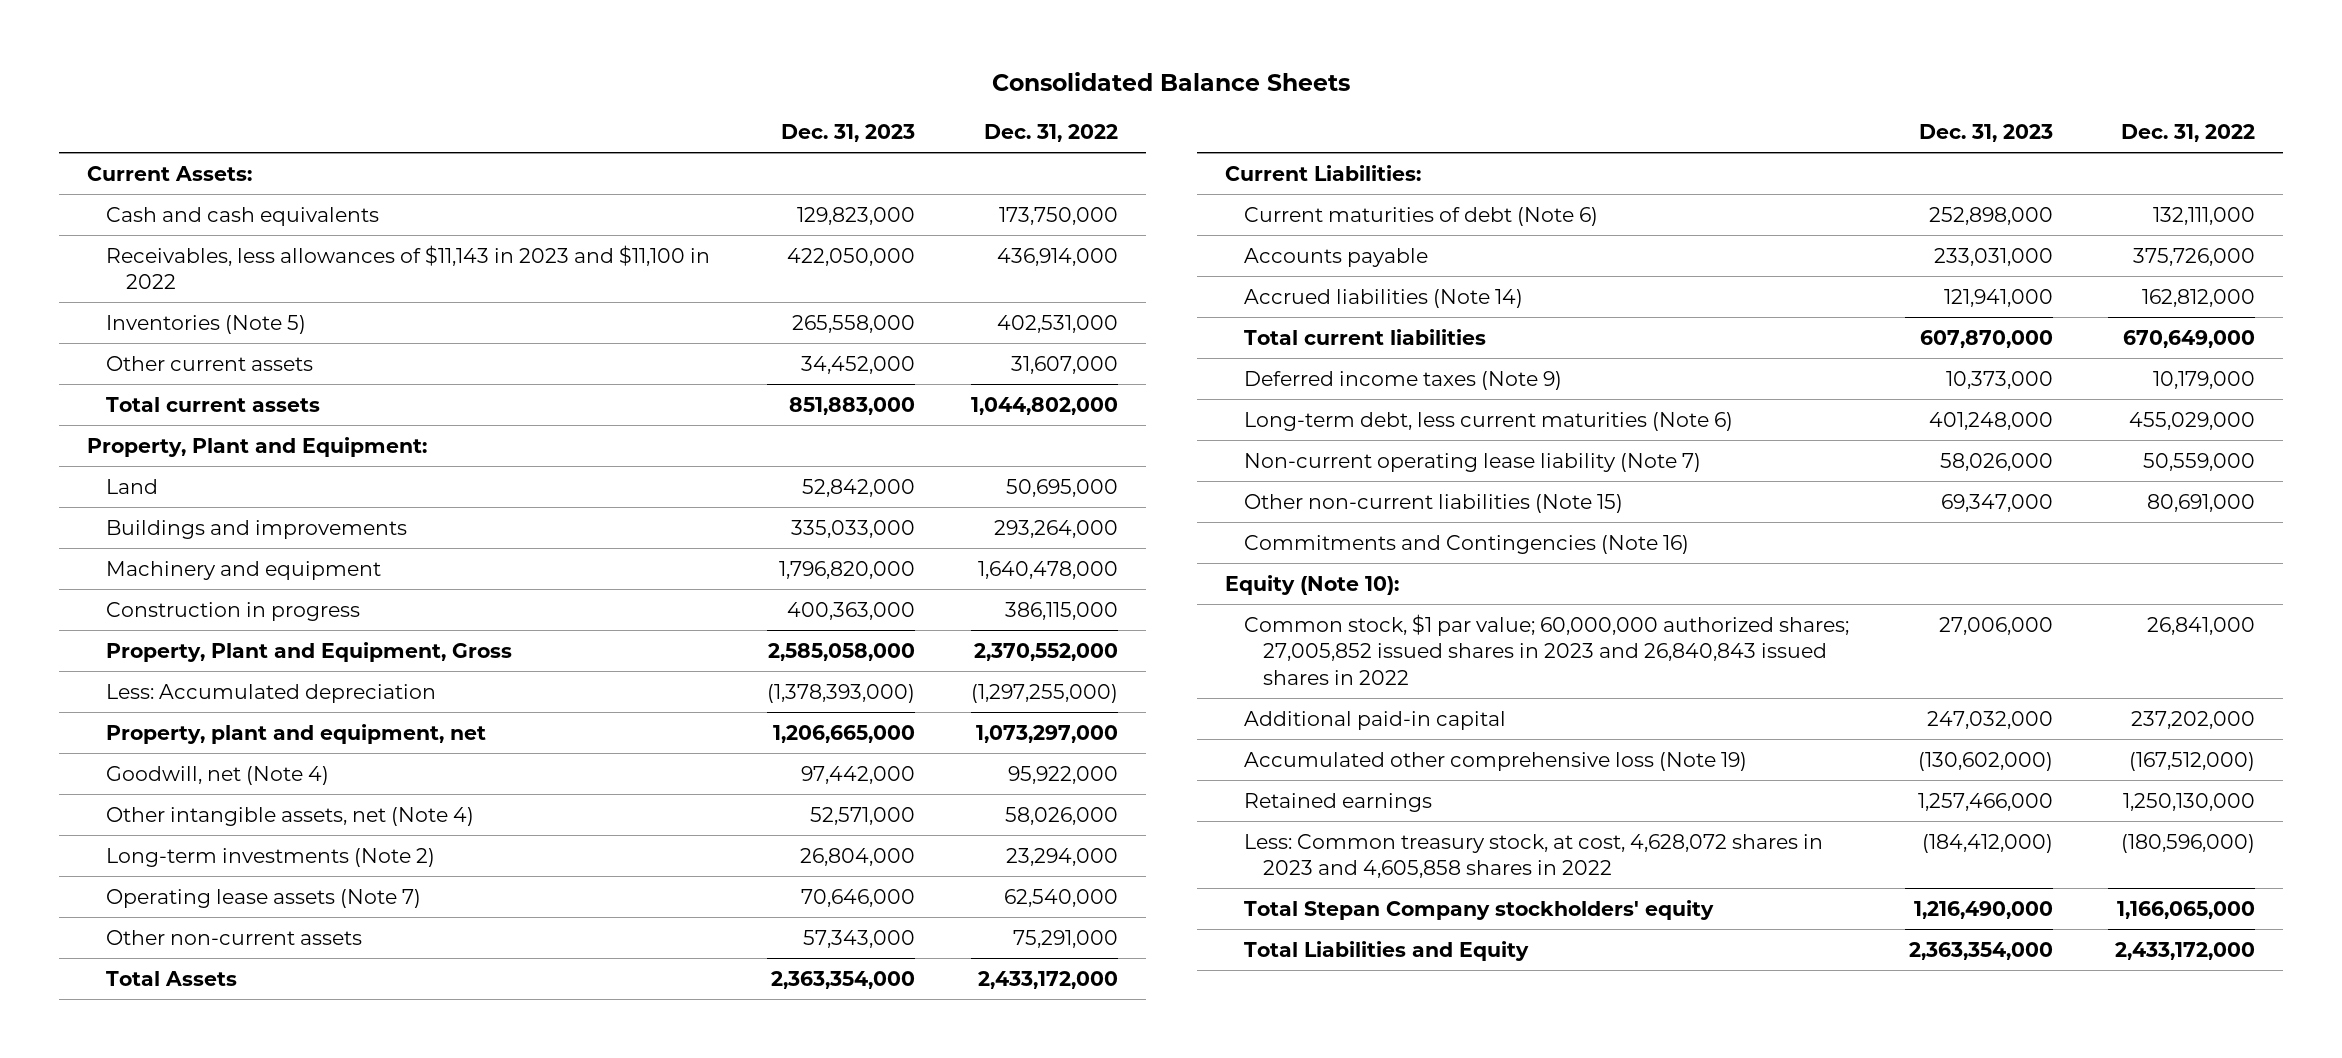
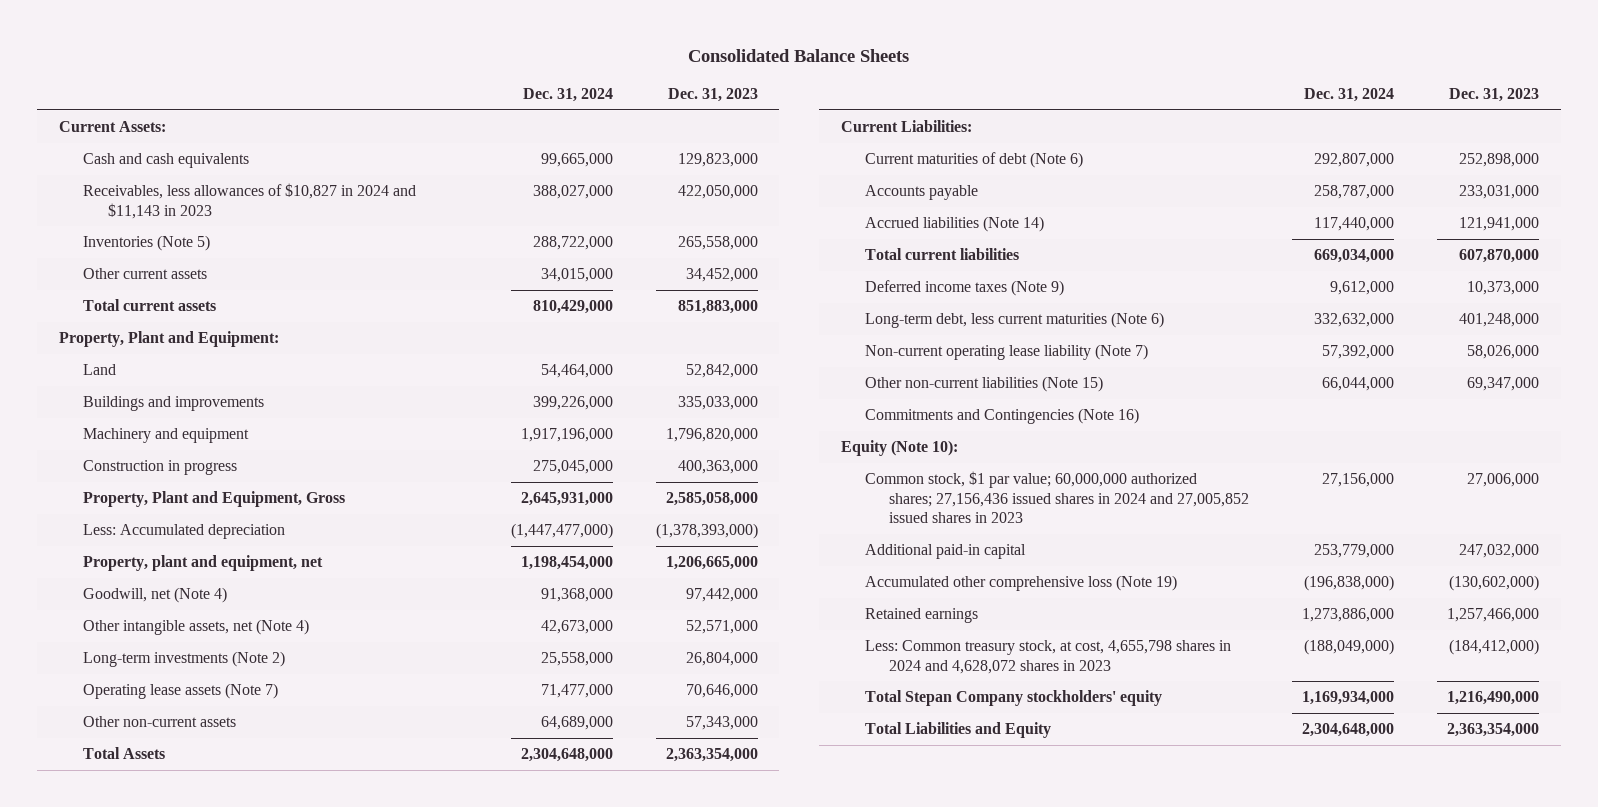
[983,123,1118,142] Dec. 31, 2022 -> none
none -> [522,88,613,103] Dec. 31, 2024
[106,244,711,290] Receivables, less allowances of $11,143 in 2023 and $11,100 in 2022 -> [83,183,417,219] Receivables, less allowances of $10,827 in 2024 and $11,143 in 2023
[1243,613,1849,685] Common stock, $1 par value; 60,000,000 authorized shares; 27,005,852 issued shares in 2023 and 26,840,843 issued shares in 2022 -> [864,471,1250,523] Common stock, $1 par value; 60,000,000 authorized shares; 27,156,436 issued shares in 2024 and 27,005,852 issued shares in 2023
[1243,833,1823,879] Less: Common treasury stock, at cost, 4,628,072 shares in 2023 and 4,605,858 shares in 2022 -> [864,640,1231,674] Less: Common treasury stock, at cost, 4,655,798 shares in 2024 and 4,628,072 shares in 2023

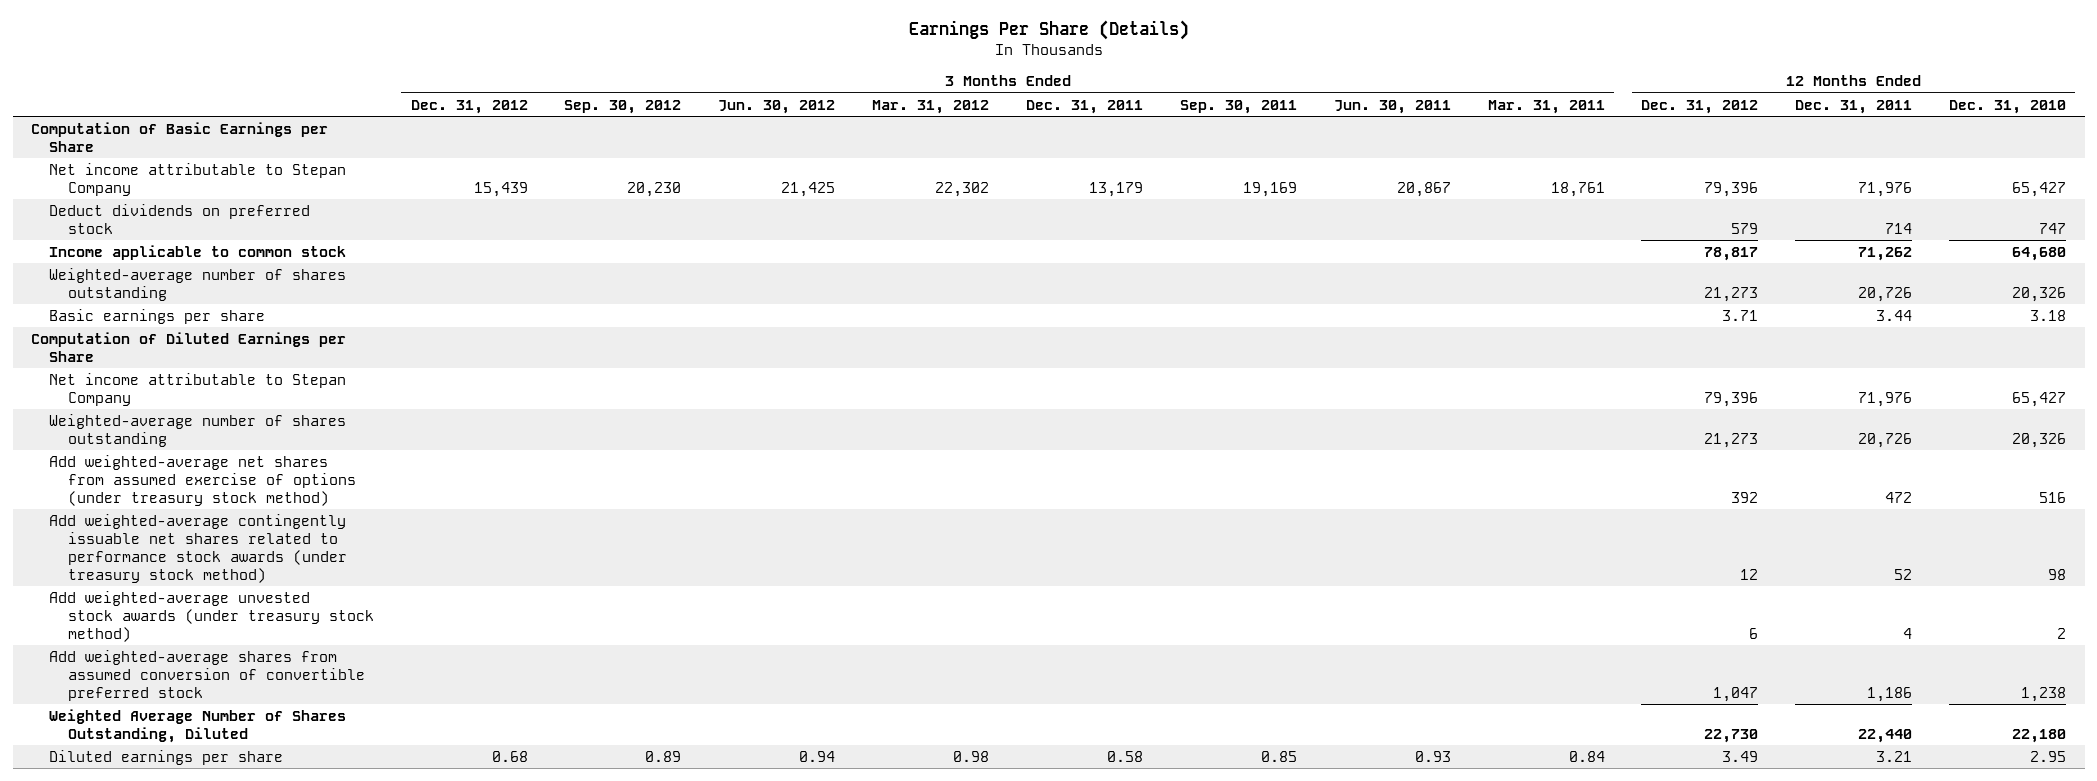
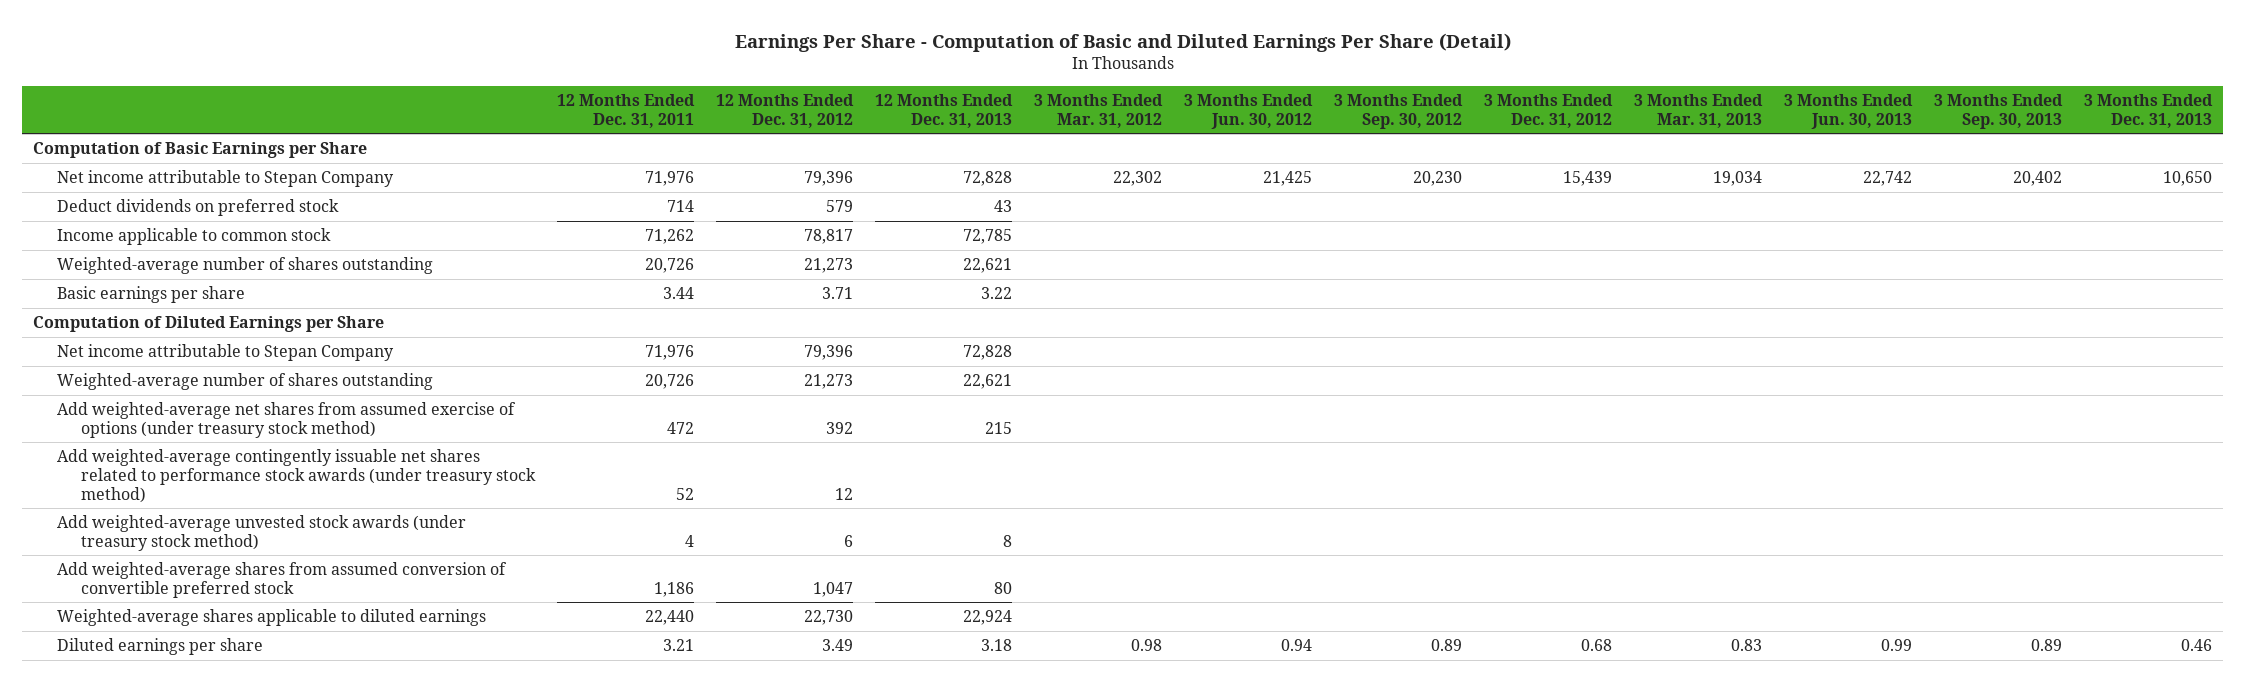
[908,20,1189,41] Earnings Per Share (Details) -> [734,32,1511,52] Earnings Per Share - Computation of Basic and Diluted Earnings Per Share (Detail)
[1026,99,1144,114] Dec. 31, 2011 -> none
[1179,99,1297,114] Sep. 30, 2011 -> none
[1333,99,1451,114] Jun. 30, 2011 -> none
[1487,99,1605,114] Mar. 31, 2011 -> none
[1949,99,2067,114] Dec. 31, 2010 -> none
none -> [874,93,1013,128] 12 Months Ended Dec. 31, 2013
none -> [1633,93,1763,128] 3 Months Ended Mar. 31, 2013
none -> [1783,93,1913,129] 3 Months Ended Jun. 30, 2013
none -> [1933,93,2063,129] 3 Months Ended Sep. 30, 2013
none -> [2083,93,2213,128] 3 Months Ended Dec. 31, 2013
[49,708,347,743] Weighted Average Number of Shares Outstanding, Diluted -> [57,609,487,627] Weighted-average shares applicable to diluted earnings

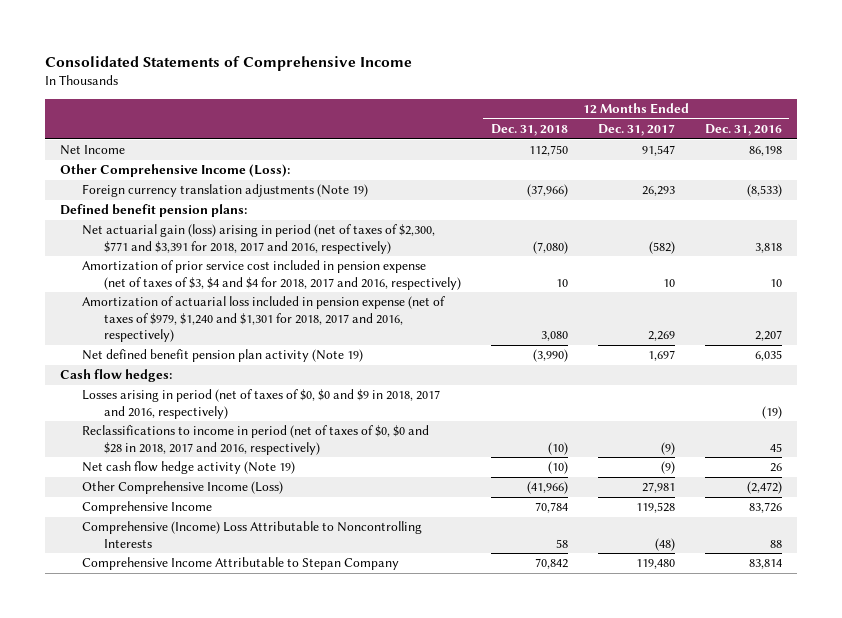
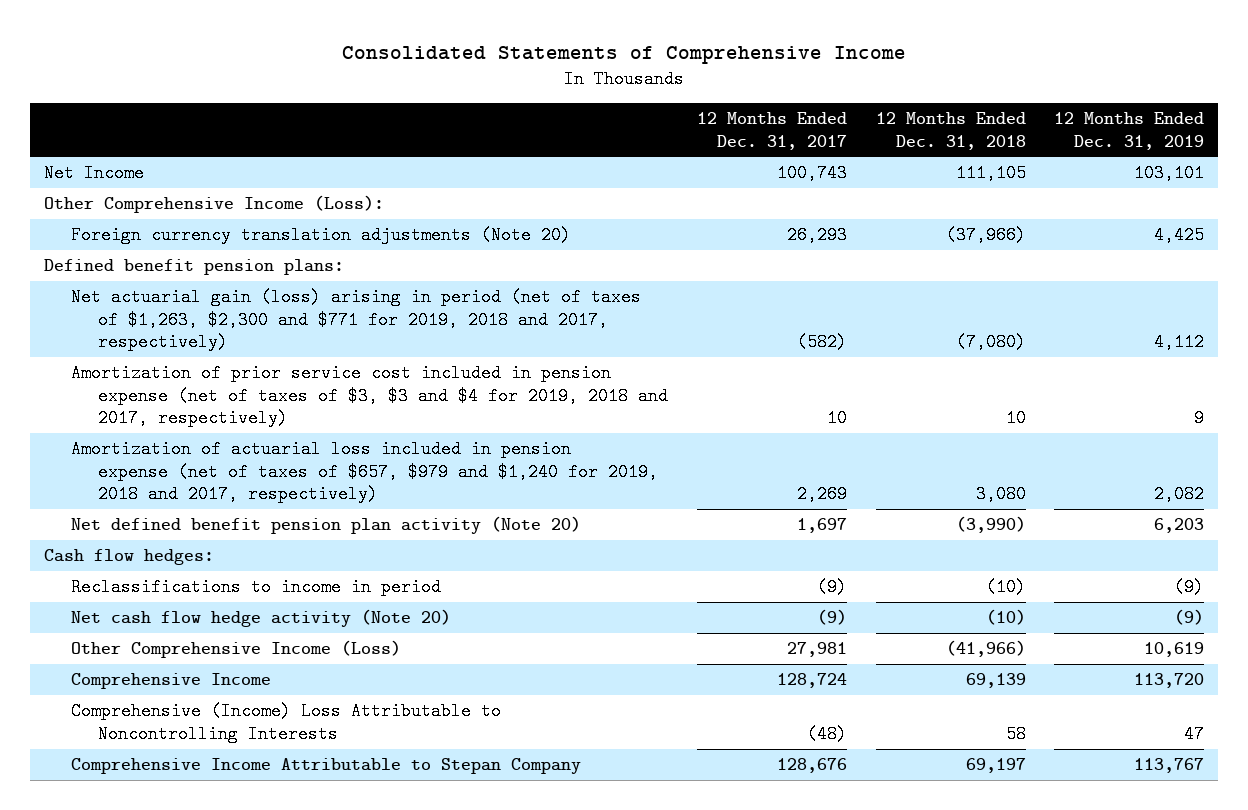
[704,124,782,137] Dec. 31, 2016 -> none
none -> [1054,112,1205,150] 12 Months Ended Dec. 31, 2019
[528,145,568,157] 112,750 -> [955,164,1026,183] 111,105
[641,145,675,157] 91,547 -> [776,164,847,183] 100,743
[82,184,369,198] Foreign currency translation adjustments (Note 19) -> [71,226,572,245] Foreign currency translation adjustments (Note 20)
[82,224,436,254] Net actuarial gain (loss) arising in period (net of taxes of $2,300, $771 and $3,391 for 2018, 2017 and 2016, respectively) -> [71,288,642,352] Net actuarial gain (loss) arising in period (net of taxes of $1,263, $2,300 and $771 for 2019, 2018 and 2017, respectively)
[82,260,461,290] Amortization of prior service cost included in pension expense (net of taxes of $3, $4 and $4 for 2018, 2017 and 2016, respectively) -> [71,364,669,428] Amortization of prior service cost included in pension expense (net of taxes of $3, $3 and $4 for 2019, 2018 and 2017, respectively)
[82,296,446,343] Amortization of actuarial loss included in pension expense (net of taxes of $979, $1,240 and $1,301 for 2018, 2017 and 2016, respectively) -> [71,440,659,504] Amortization of actuarial loss included in pension expense (net of taxes of $657, $979 and $1,240 for 2019, 2018 and 2017, respectively)
[82,349,364,363] Net defined benefit pension plan activity (Note 19) -> [71,516,582,535] Net defined benefit pension plan activity (Note 20)
[82,389,441,419] Losses arising in period (net of taxes of $0, $0 and $9 in 2018, 2017 and 2016, respectively) -> none
[82,425,430,455] Reclassifications to income in period (net of taxes of $0, $0 and $28 in 2018, 2017 and 2016, respectively) -> [71,578,442,597] Reclassifications to income in period
[82,461,296,475] Net cash flow hedge activity (Note 19) -> [71,609,452,628] Net cash flow hedge activity (Note 20)
[534,502,568,514] 70,784 -> [965,673,1026,689] 69,139
[635,502,675,514] 119,528 -> [776,673,847,689] 128,724
[534,558,568,570] 70,842 -> [965,758,1026,774] 69,197
[635,559,675,570] 119,480 -> [776,758,847,774] 128,676

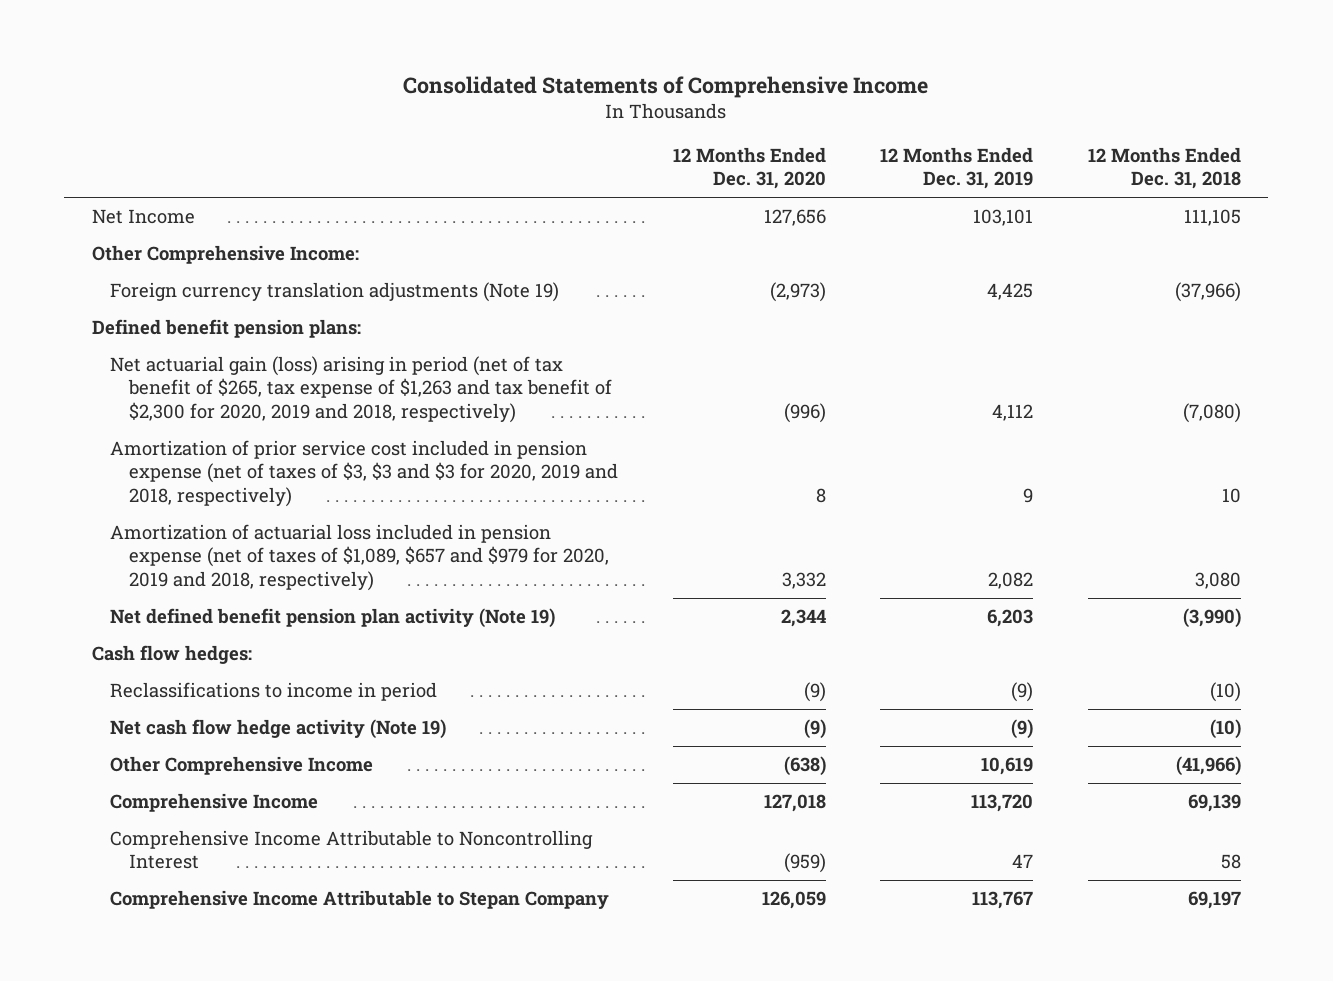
[696,112,847,150] 12 Months Ended Dec. 31, 2017 -> none
none -> [672,147,826,190] 12 Months Ended Dec. 31, 2020
[43,195,384,214] Other Comprehensive Income (Loss): -> [91,245,359,265] Other Comprehensive Income:
[71,226,572,245] Foreign currency translation adjustments (Note 20) -> [110,282,560,303] Foreign currency translation adjustments (Note 19)
[71,288,642,352] Net actuarial gain (loss) arising in period (net of taxes of $1,263, $2,300 and $771 for 2019, 2018 and 2017, respectively) -> [110,356,612,423] Net actuarial gain (loss) arising in period (net of tax benefit of $265, tax expense of $1,263 and tax benefit of $2,300 for 2020, 2019 and 2018, respectively)
[71,364,669,428] Amortization of prior service cost included in pension expense (net of taxes of $3, $3 and $4 for 2019, 2018 and 2017, respectively) -> [110,440,618,507] Amortization of prior service cost included in pension expense (net of taxes of $3, $3 and $3 for 2020, 2019 and 2018, respectively)
[71,440,659,504] Amortization of actuarial loss included in pension expense (net of taxes of $657, $979 and $1,240 for 2019, 2018 and 2017, respectively) -> [110,524,609,591] Amortization of actuarial loss included in pension expense (net of taxes of $1,089, $657 and $979 for 2020, 2019 and 2018, respectively)
[71,516,582,535] Net defined benefit pension plan activity (Note 20) -> [110,608,556,629] Net defined benefit pension plan activity (Note 19)
[71,609,452,628] Net cash flow hedge activity (Note 20) -> [110,719,447,740] Net cash flow hedge activity (Note 19)
[71,640,402,659] Other Comprehensive Income (Loss) -> [110,756,374,776] Other Comprehensive Income
[71,702,502,743] Comprehensive (Income) Loss Attributable to Noncontrolling Interests -> [110,830,594,870] Comprehensive Income Attributable to Noncontrolling Interest

